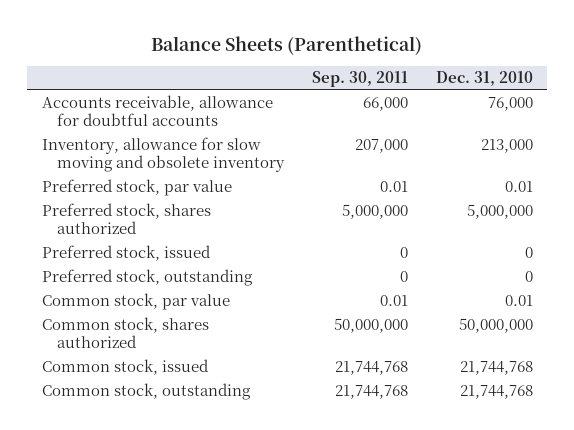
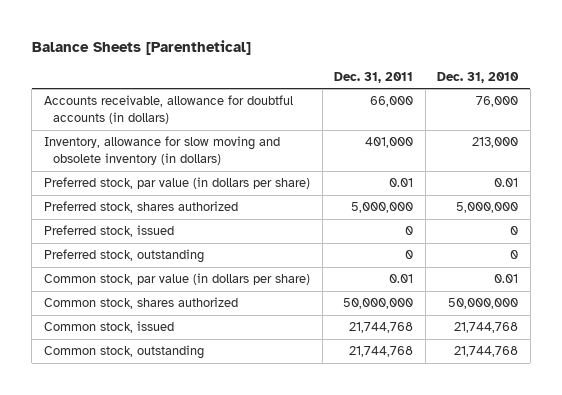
[151,35,423,55] Balance Sheets (Parenthetical) -> [31,39,251,55] Balance Sheets [Parenthetical]
[311,71,408,88] Sep. 30, 2011 -> none
none -> [334,71,414,83] Dec. 31, 2011
[41,95,273,127] Accounts receivable, allowance for doubtful accounts -> [44,95,294,124] Accounts receivable, allowance for doubtful accounts (in dollars)
[41,137,285,173] Inventory, allowance for slow moving and obsolete inventory -> [44,136,281,165] Inventory, allowance for slow moving and obsolete inventory (in dollars)
[41,179,232,197] Preferred stock, par value -> [44,177,311,190] Preferred stock, par value (in dollars per share)
[41,293,230,311] Common stock, par value -> [44,273,311,286] Common stock, par value (in dollars per share)

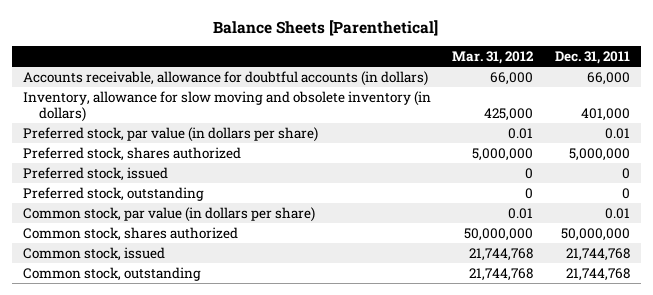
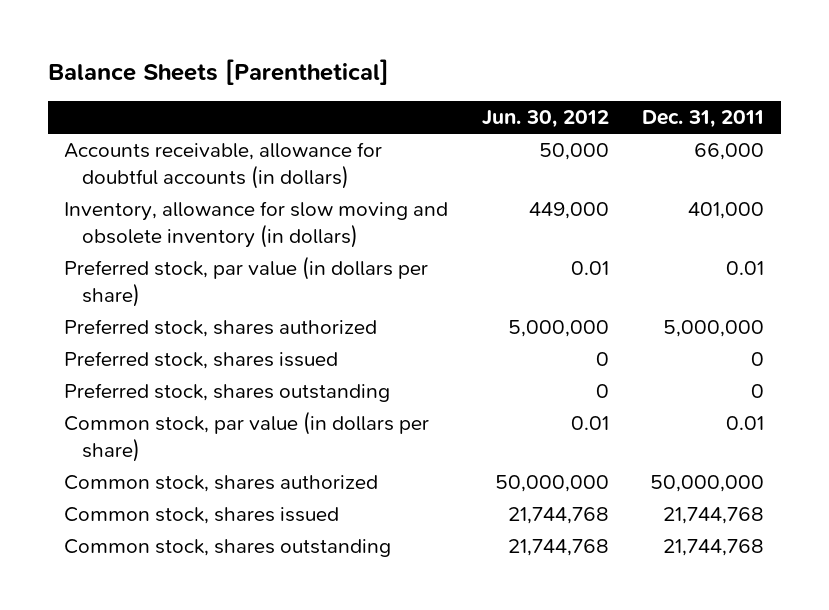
[452,50,535,64] Mar. 31, 2012 -> none
none -> [481,110,609,129] Jun. 30, 2012
[22,166,168,181] Preferred stock, issued -> [64,351,339,370] Preferred stock, shares issued
[22,186,204,201] Preferred stock, outstanding -> [64,383,391,403] Preferred stock, shares outstanding
[22,246,165,261] Common stock, issued -> [64,507,340,525] Common stock, shares issued
[22,266,201,281] Common stock, outstanding -> [64,539,392,558] Common stock, shares outstanding

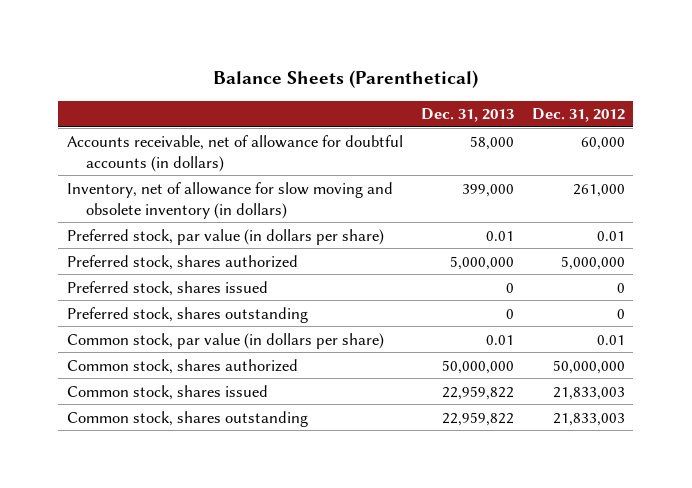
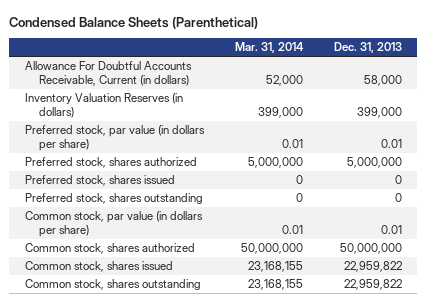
[212,70,478,89] Balance Sheets (Parenthetical) -> [9,16,259,29] Condensed Balance Sheets (Parenthetical)
[531,108,625,123] Dec. 31, 2012 -> none
none -> [234,42,304,54] Mar. 31, 2014
[67,134,404,172] Accounts receivable, net of allowance for doubtful accounts (in dollars) -> [24,61,192,87] Allowance For Doubtful Accounts Receivable, Current (in dollars)
[67,181,394,219] Inventory, net of allowance for slow moving and obsolete inventory (in dollars) -> [24,93,183,119] Inventory Valuation Reserves (in dollars)

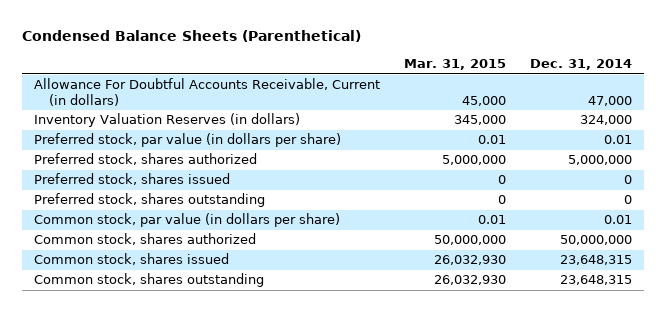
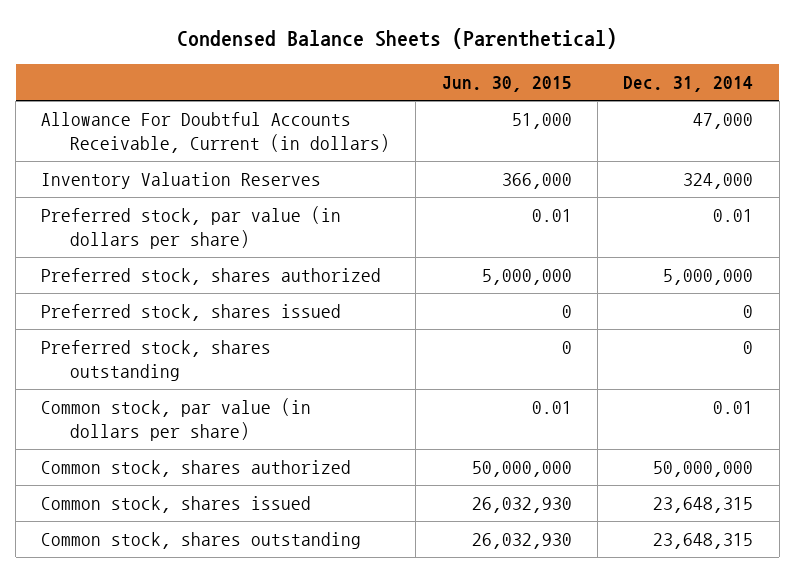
[404,59,507,71] Mar. 31, 2015 -> none
none -> [441,75,572,92] Jun. 30, 2015
[34,113,301,128] Inventory Valuation Reserves (in dollars) -> [41,172,322,190] Inventory Valuation Reserves

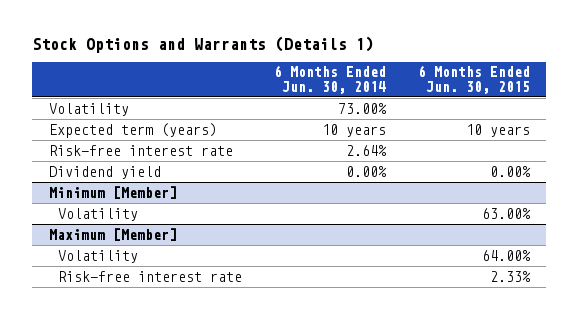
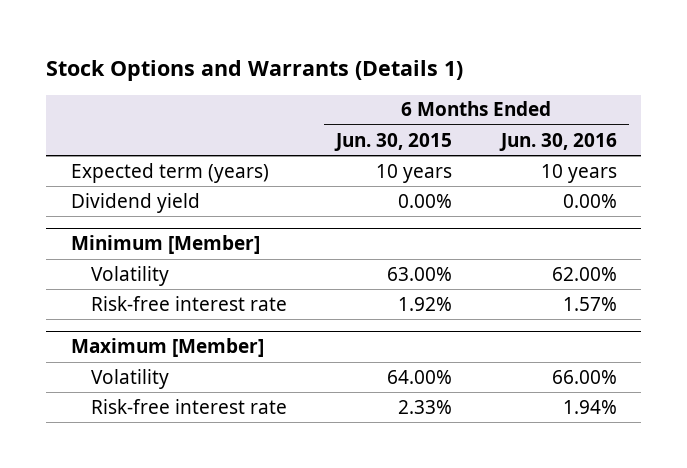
[274,65,387,94] 6 Months Ended Jun. 30, 2014 -> none
none -> [498,132,617,151] Jun. 30, 2016
[48,102,129,116] Volatility -> none
[48,144,233,156] Risk-free interest rate -> none
none -> [91,295,288,311] Risk-free interest rate

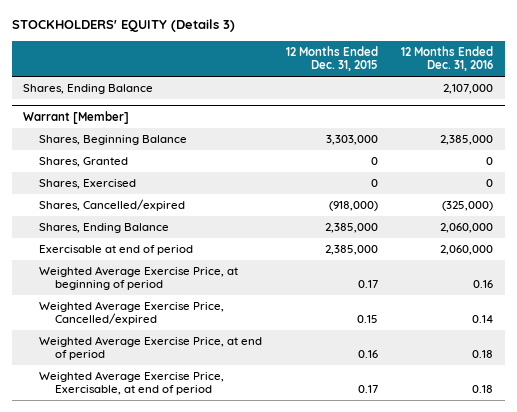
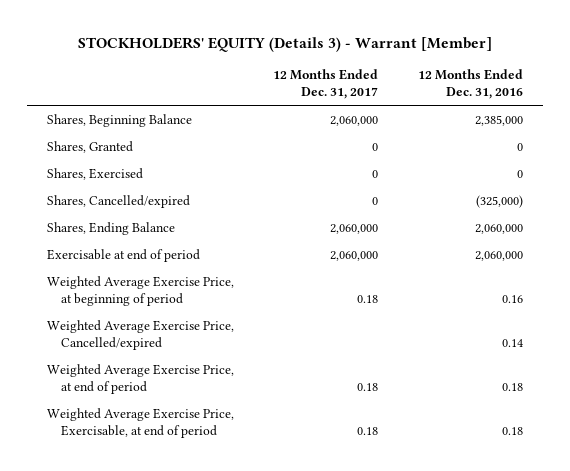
[11,19,235,33] STOCKHOLDERS' EQUITY (Details 3) -> [77,36,492,52] STOCKHOLDERS' EQUITY (Details 3) - Warrant [Member]
[285,45,378,72] 12 Months Ended Dec. 31, 2015 -> none
none -> [273,69,379,100] 12 Months Ended Dec. 31, 2017
[23,84,154,95] Shares, Ending Balance -> none
[23,110,130,124] Warrant [Member] -> none

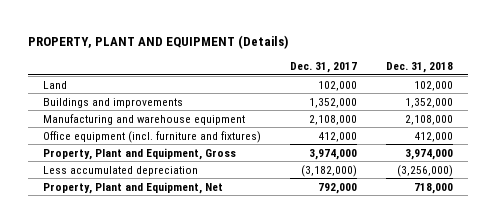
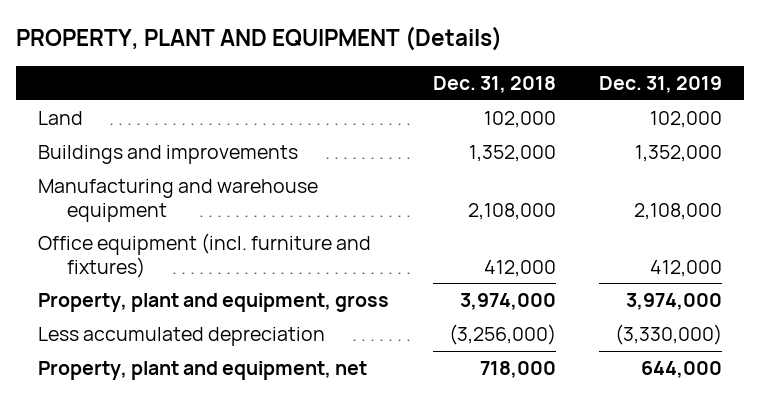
[290,61,358,73] Dec. 31, 2017 -> none
none -> [599,75,723,93] Dec. 31, 2019
[42,147,236,160] Property, Plant and Equipment, Gross -> [37,293,389,313] Property, plant and equipment, gross
[42,181,223,194] Property, Plant and Equipment, Net -> [37,361,367,381] Property, plant and equipment, net

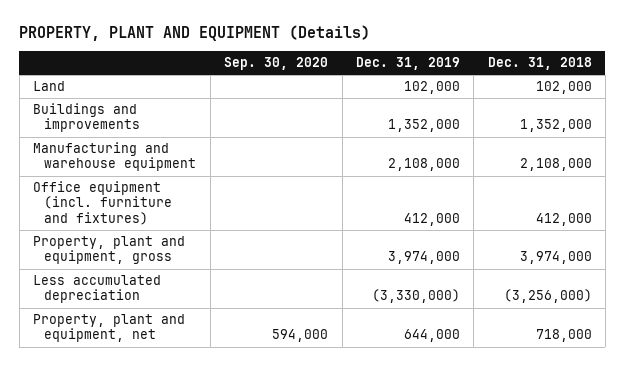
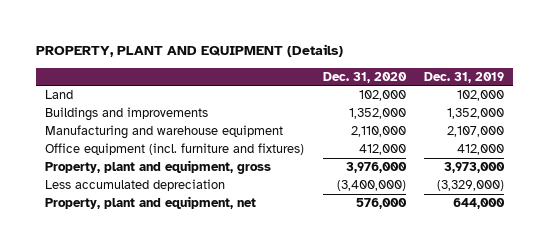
[224,57,329,71] Sep. 30, 2020 -> none
[487,57,592,71] Dec. 31, 2018 -> none
none -> [322,71,407,83] Dec. 31, 2020
[387,158,460,172] 2,108,000 -> [446,125,504,137] 2,107,000
[387,251,460,265] 3,974,000 -> [443,161,505,173] 3,973,000
[371,289,460,304] (3,330,000) -> [436,179,504,191] (3,329,000)

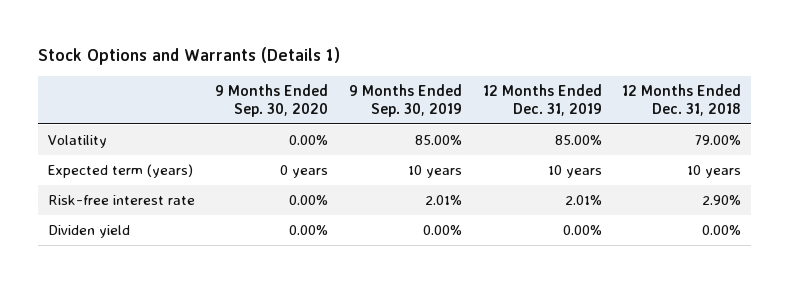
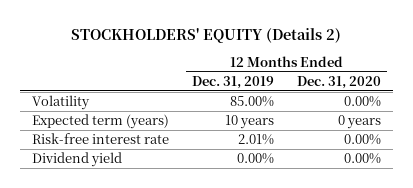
[37,46,340,65] Stock Options and Warrants (Details 1) -> [71,28,342,44] STOCKHOLDERS' EQUITY (Details 2)
[215,83,329,118] 9 Months Ended Sep. 30, 2020 -> none
[348,83,462,118] 9 Months Ended Sep. 30, 2019 -> none
[622,83,742,117] 12 Months Ended Dec. 31, 2018 -> none
none -> [297,76,382,90] Dec. 31, 2020
[47,224,130,238] Dividen yield -> [31,152,122,168] Dividend yield

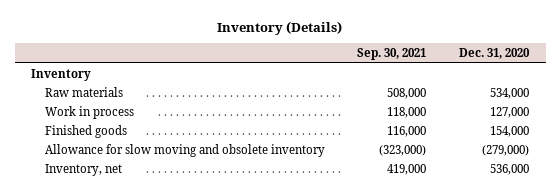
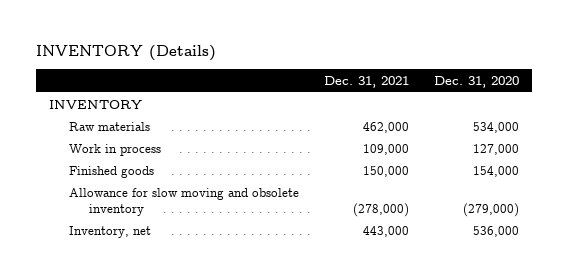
[217,21,343,36] Inventory (Details) -> [36,45,217,62] INVENTORY (Details)
[357,48,427,61] Sep. 30, 2021 -> none
none -> [324,76,410,89] Dec. 31, 2021
[30,68,91,81] Inventory -> [48,99,142,109] INVENTORY

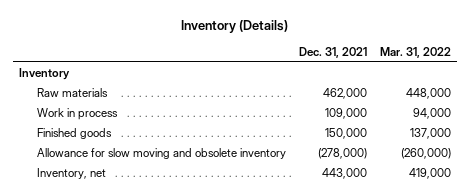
[36,45,217,62] INVENTORY (Details) -> [181,20,289,34] Inventory (Details)
[434,76,520,89] Dec. 31, 2020 -> none
none -> [379,47,451,59] Mar. 31, 2022
[48,99,142,109] INVENTORY -> [19,68,71,81] Inventory

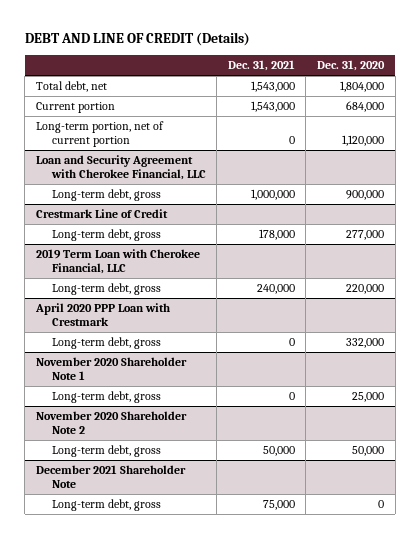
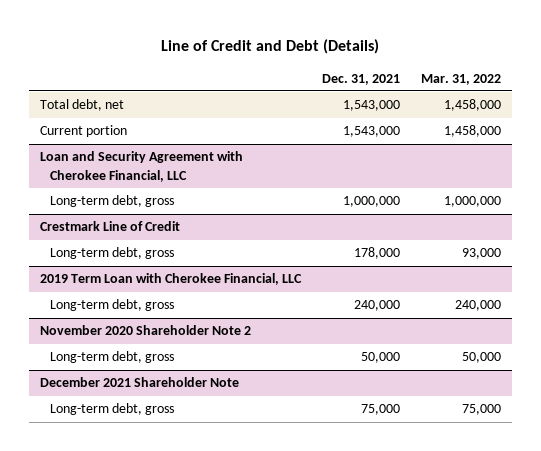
[24,32,250,47] DEBT AND LINE OF CREDIT (Details) -> [161,39,380,55] Line of Credit and Debt (Details)
[317,60,386,72] Dec. 31, 2020 -> none
none -> [421,73,502,85] Mar. 31, 2022
[35,120,164,148] Long-term portion, net of current portion -> none
[34,302,170,327] April 2020 PPP Loan with Crestmark -> none
[51,336,161,349] Long-term debt, gross -> none
[35,356,187,381] November 2020 Shareholder Note 1 -> none
[51,390,161,403] Long-term debt, gross -> none

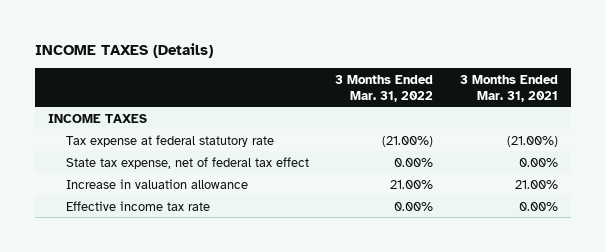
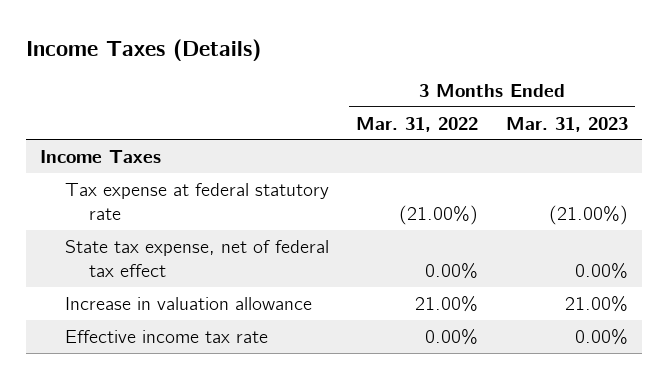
[35,43,214,59] INCOME TAXES (Details) -> [26,38,262,61] Income Taxes (Details)
[459,74,558,102] 3 Months Ended Mar. 31, 2021 -> none
none -> [505,116,628,132] Mar. 31, 2023
[48,113,148,123] INCOME TAXES -> [40,149,162,163] Income Taxes

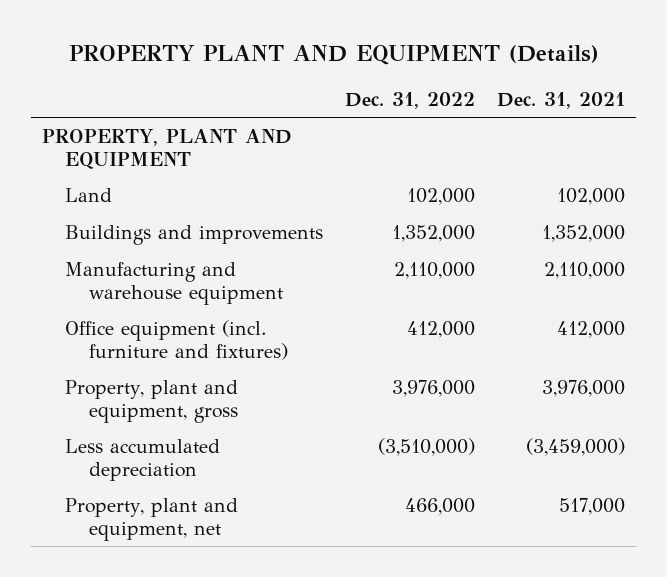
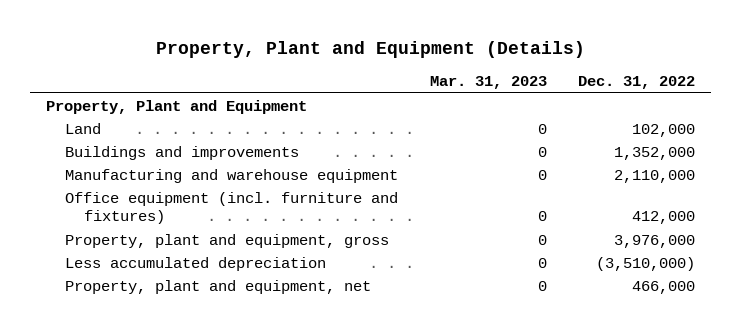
[68,45,599,66] PROPERTY PLANT AND EQUIPMENT (Details) -> [155,41,585,59] Property, Plant and Equipment (Details)
[497,91,626,109] Dec. 31, 2021 -> none
none -> [429,76,547,90] Mar. 31, 2023
[41,129,292,169] PROPERTY, PLANT AND EQUIPMENT -> [45,99,307,114] Property, Plant and Equipment

